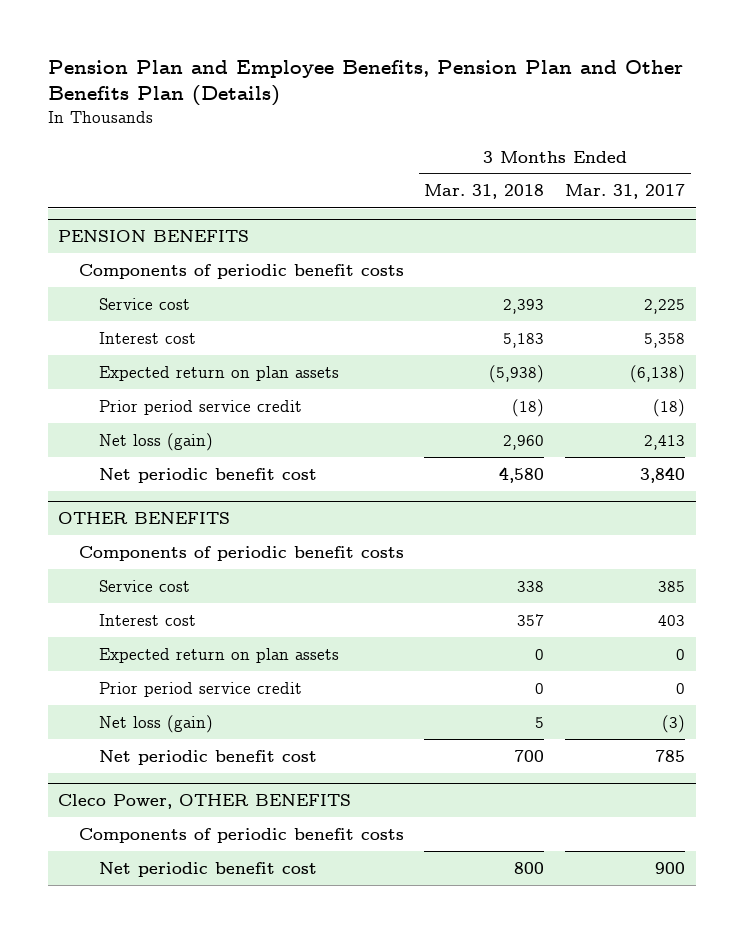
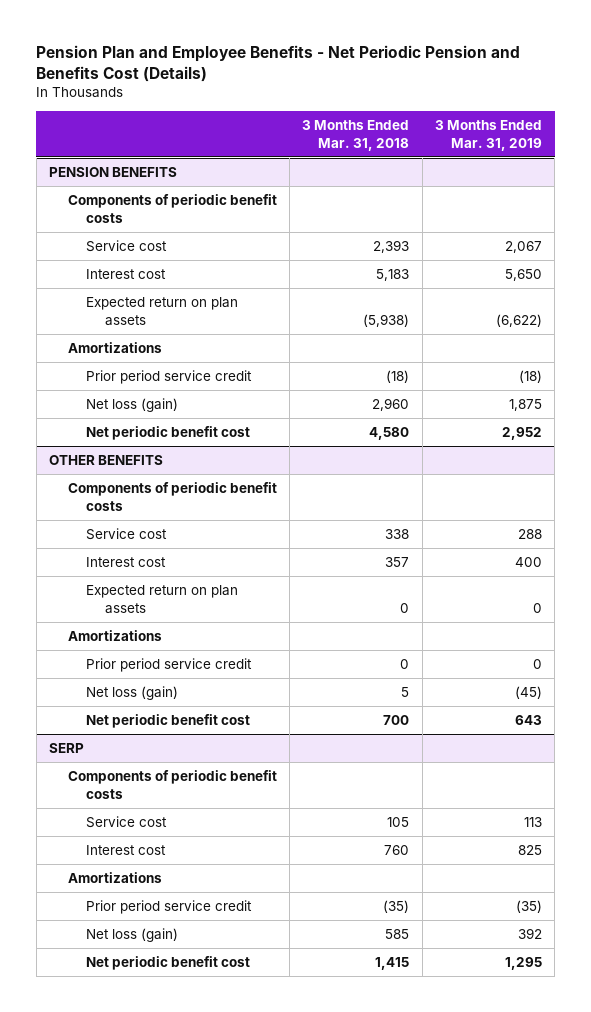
[47,60,683,107] Pension Plan and Employee Benefits, Pension Plan and Other Benefits Plan (Details) -> [36,44,521,82] Pension Plan and Employee Benefits - Net Periodic Pension and Benefits Cost (Details)
[565,184,686,200] Mar. 31, 2017 -> none
none -> [434,120,542,151] 3 Months Ended Mar. 31, 2019
none -> [67,342,162,354] Amortizations
none -> [67,630,162,642] Amortizations
[58,794,352,810] Cleco Power, OTHER BENEFITS -> none
none -> [49,743,85,754] SERP
none -> [86,816,168,829] Service cost
none -> [86,845,167,856] Interest cost
none -> [67,872,162,884] Amortizations
none -> [86,900,253,915] Prior period service credit
none -> [86,928,179,943] Net loss (gain)
[514,861,545,874] 800 -> [375,957,410,971] 1,415

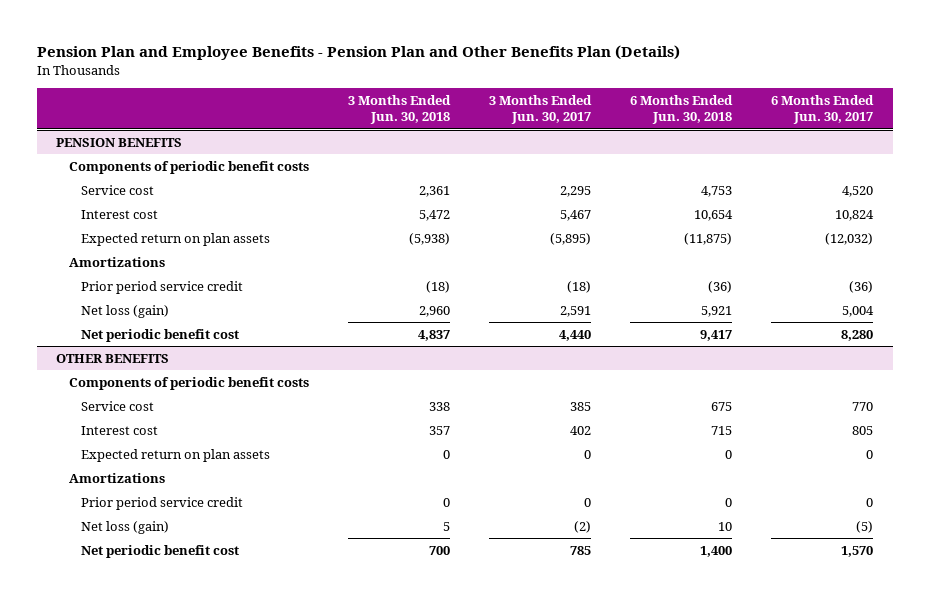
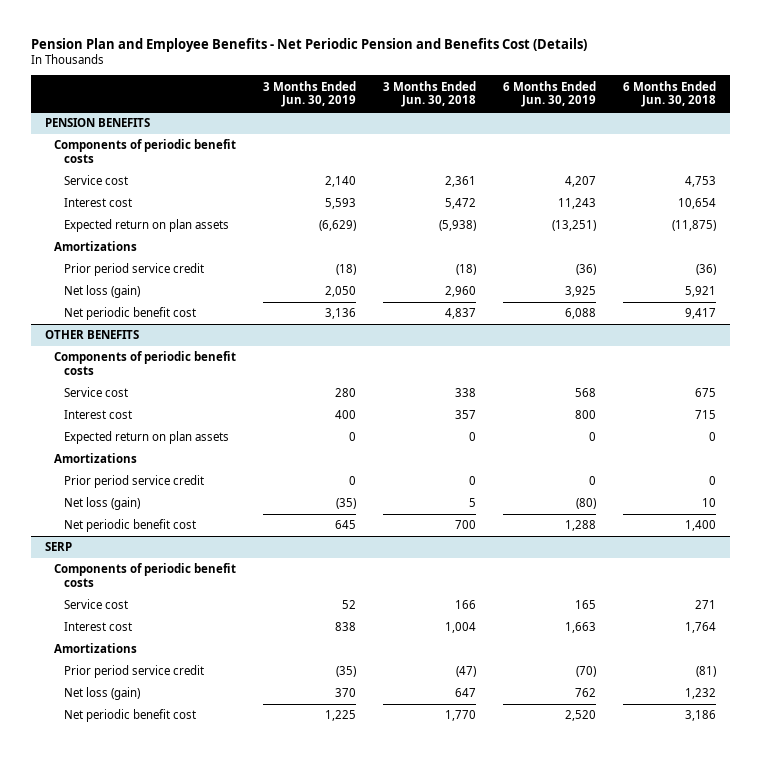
[36,45,680,61] Pension Plan and Employee Benefits - Pension Plan and Other Benefits Plan (Details) -> [31,37,588,52] Pension Plan and Employee Benefits - Net Periodic Pension and Benefits Cost (Details)
[489,94,593,125] 3 Months Ended Jun. 30, 2017 -> none
[771,94,875,125] 6 Months Ended Jun. 30, 2017 -> none
none -> [263,80,357,108] 3 Months Ended Jun. 30, 2019
none -> [503,80,597,108] 6 Months Ended Jun. 30, 2019
none -> [44,542,72,552] SERP
none -> [54,563,237,587] Components of periodic benefit costs
none -> [63,599,128,610] Service cost
none -> [63,622,132,632] Interest cost
none -> [54,643,138,654] Amortizations
none -> [63,665,204,679] Prior period service credit
none -> [63,687,140,701] Net loss (gain)
none -> [63,709,196,723] Net periodic benefit cost

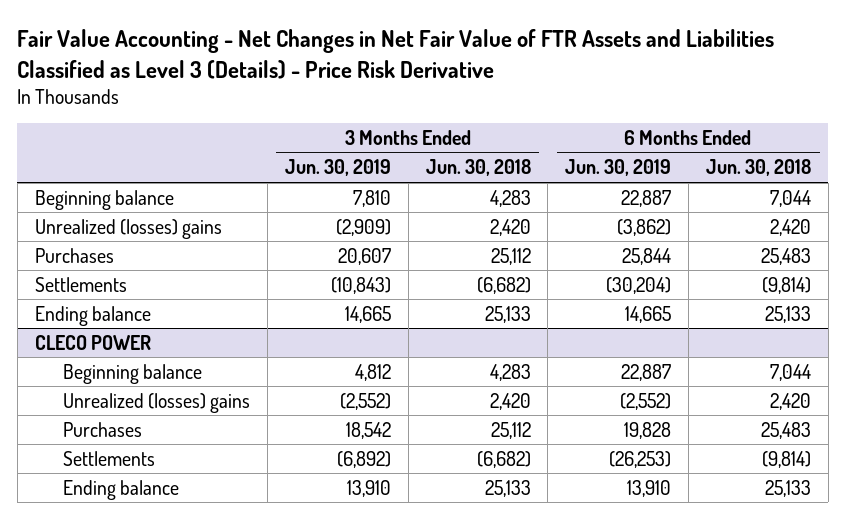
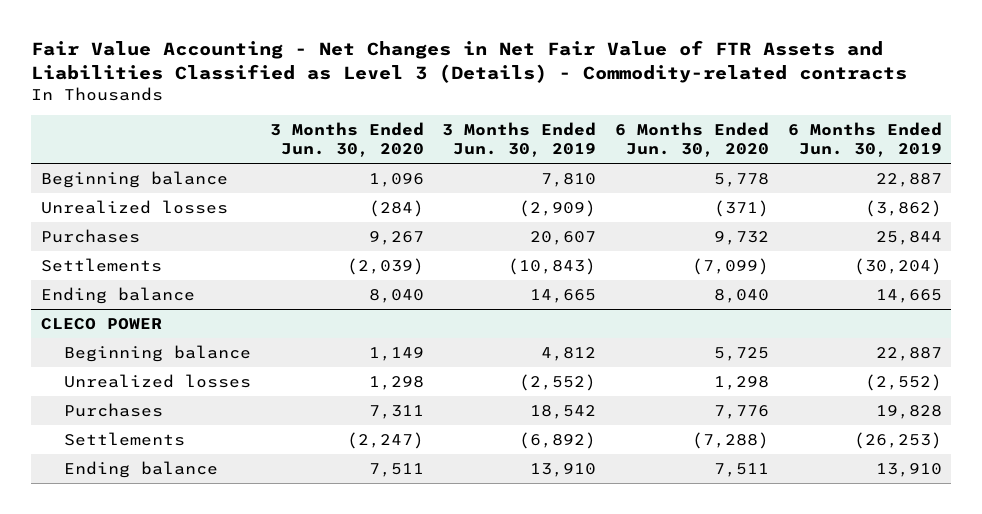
[17,29,775,79] Fair Value Accounting - Net Changes in Net Fair Value of FTR Assets and Liabilities Classified as Level 3 (Details) - Price Risk Derivative -> [31,40,908,84] Fair Value Accounting - Net Changes in Net Fair Value of FTR Assets and Liabilities Classified as Level 3 (Details) - Commodity-related contracts
[425,159,531,177] Jun. 30, 2018 -> none
[705,159,811,177] Jun. 30, 2018 -> none
none -> [269,122,424,158] 3 Months Ended Jun. 30, 2020
none -> [614,122,769,158] 6 Months Ended Jun. 30, 2020
[34,218,222,239] Unrealized (losses) gains -> [40,199,228,214] Unrealized losses
[63,392,251,413] Unrealized (losses) gains -> [64,373,252,388] Unrealized losses

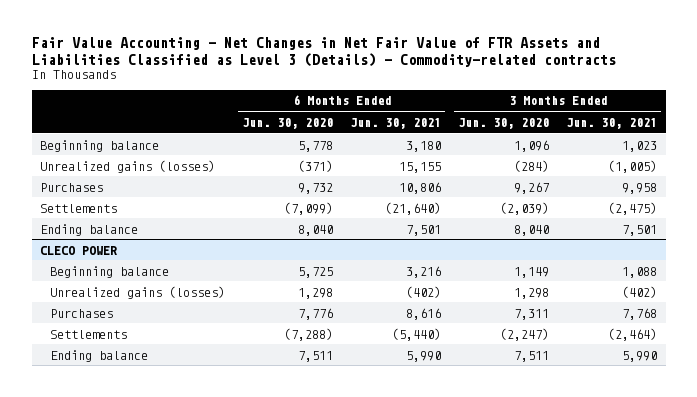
[442,122,597,158] 3 Months Ended Jun. 30, 2019 -> none
[787,122,942,158] 6 Months Ended Jun. 30, 2019 -> none
none -> [350,117,442,129] Jun. 30, 2021
none -> [566,117,658,129] Jun. 30, 2021
[40,199,228,214] Unrealized losses -> [40,159,216,173] Unrealized gains (losses)
[64,373,252,388] Unrealized losses -> [50,285,226,299] Unrealized gains (losses)

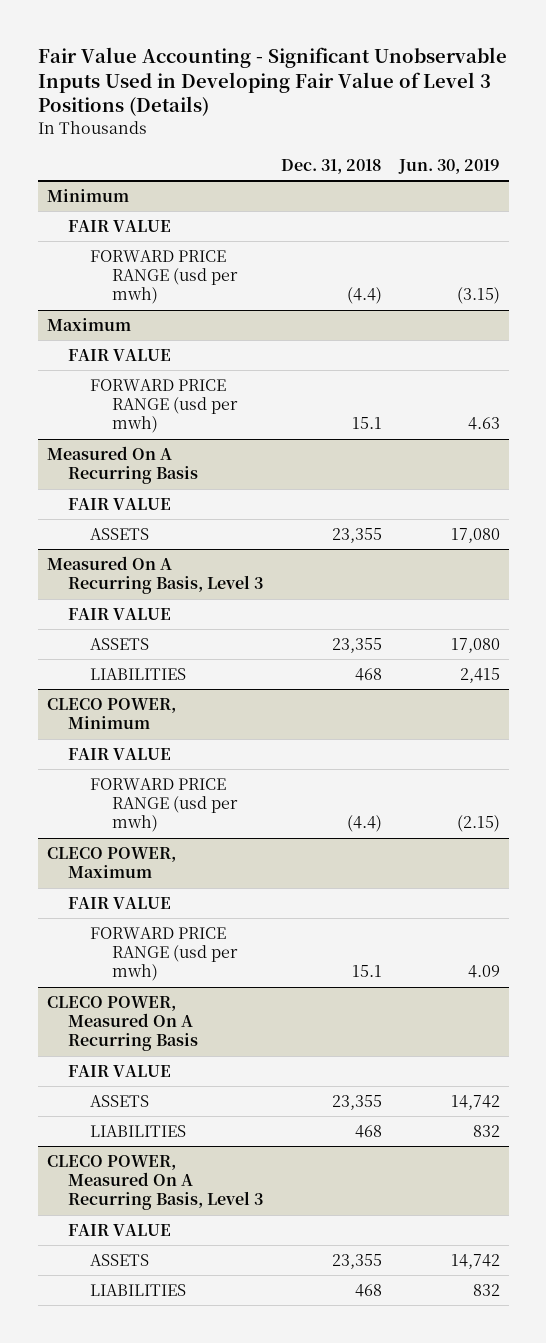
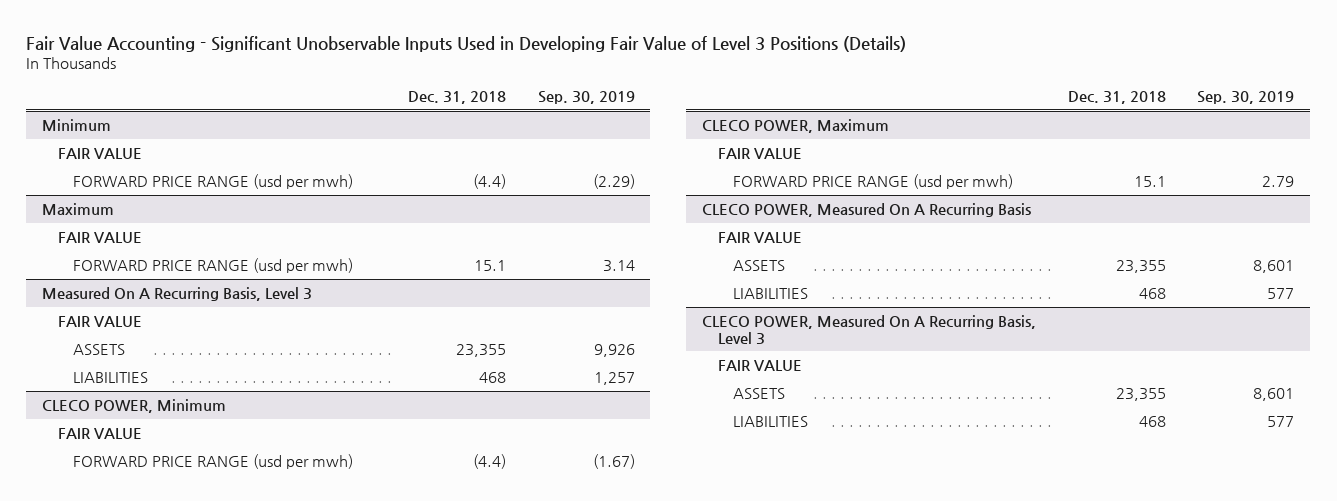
[397,158,500,174] Jun. 30, 2019 -> none
none -> [537,91,635,105] Sep. 30, 2019
[46,445,199,485] Measured On A Recurring Basis -> none
[68,497,172,510] FAIR VALUE -> none
[89,527,149,540] ASSETS -> none

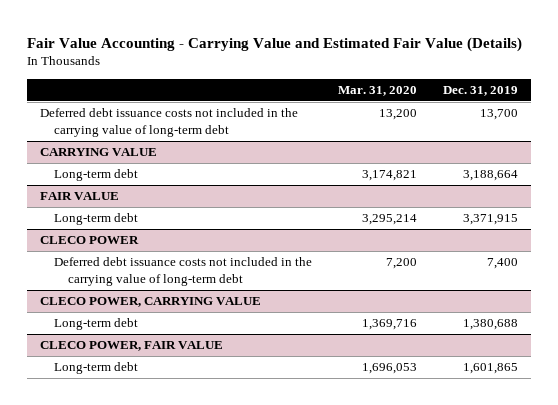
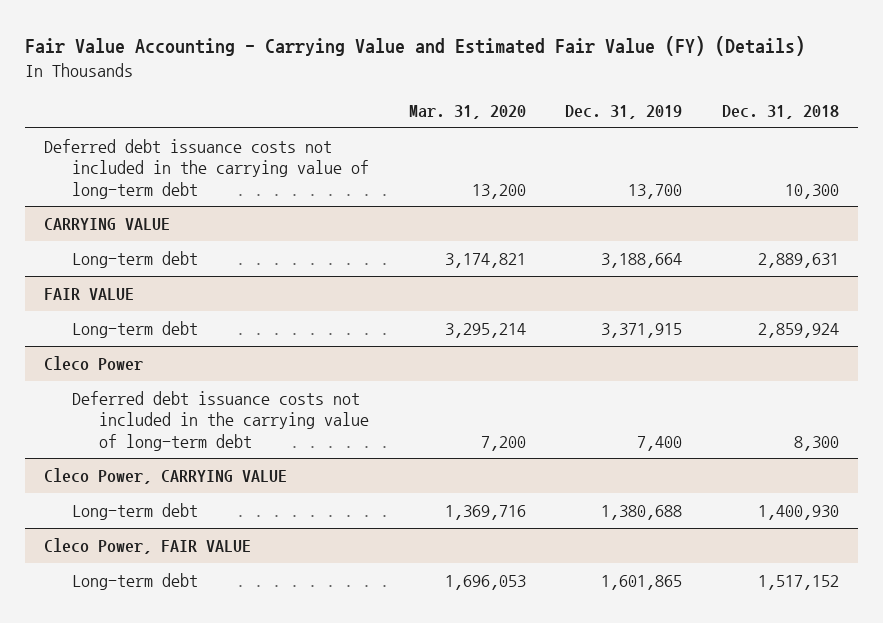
[27,36,523,52] Fair Value Accounting - Carrying Value and Estimated Fair Value (Details) -> [24,35,805,56] Fair Value Accounting - Carrying Value and Estimated Fair Value (FY) (Details)
none -> [721,104,839,119] Dec. 31, 2018
[40,236,140,245] CLECO POWER -> [44,355,144,371] Cleco Power
[40,297,262,308] CLECO POWER, CARRYING VALUE -> [44,467,288,484] Cleco Power, CARRYING VALUE
[40,341,224,352] CLECO POWER, FAIR VALUE -> [44,537,252,554] Cleco Power, FAIR VALUE

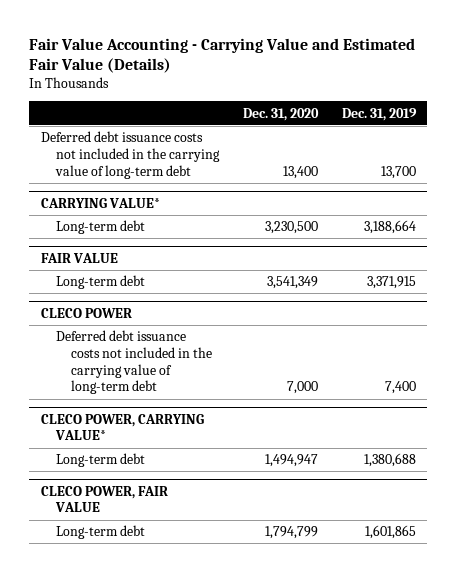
[24,35,805,56] Fair Value Accounting - Carrying Value and Estimated Fair Value (FY) (Details) -> [29,37,416,74] Fair Value Accounting - Carrying Value and Estimated Fair Value (Details)
[408,104,526,119] Mar. 31, 2020 -> none
[721,104,839,119] Dec. 31, 2018 -> none
none -> [242,107,319,121] Dec. 31, 2020
[44,217,171,230] CARRYING VALUE -> [40,197,160,208] CARRYING VALUE*
[44,355,144,371] Cleco Power -> [40,307,132,318] CLECO POWER
[44,467,288,484] Cleco Power, CARRYING VALUE -> [40,413,204,441] CLECO POWER, CARRYING VALUE*
[44,537,252,554] Cleco Power, FAIR VALUE -> [40,485,168,513] CLECO POWER, FAIR VALUE

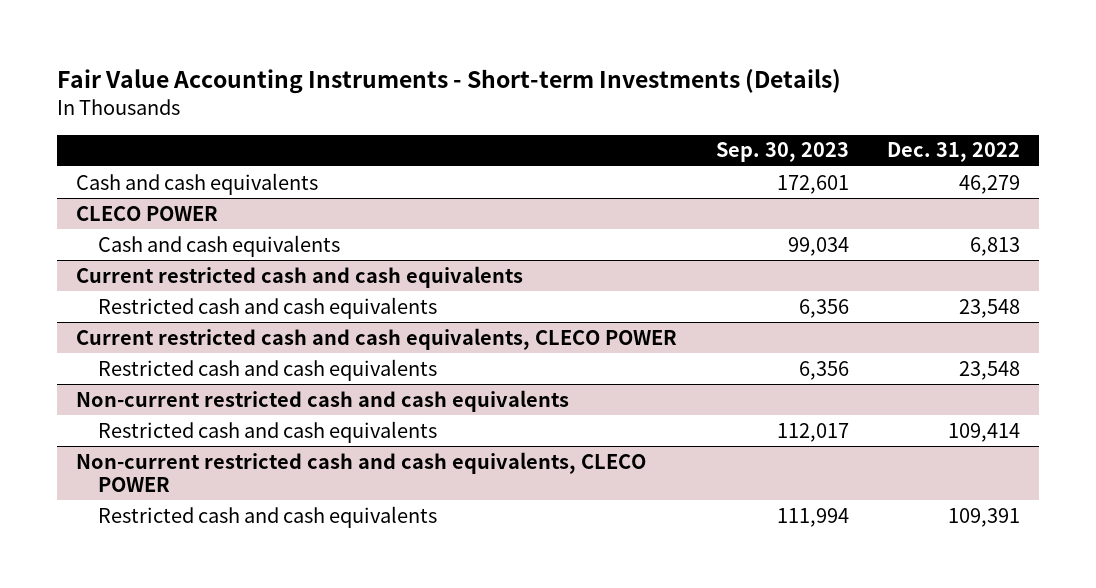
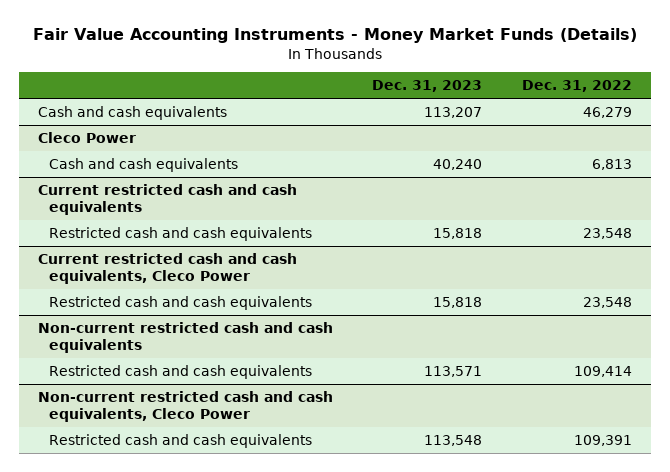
[56,68,841,94] Fair Value Accounting Instruments - Short-term Investments (Details) -> [32,28,637,44] Fair Value Accounting Instruments - Money Market Funds (Details)
[715,142,849,163] Sep. 30, 2023 -> none
none -> [372,80,483,93] Dec. 31, 2023
[76,205,219,221] CLECO POWER -> [38,131,137,143] Cleco Power
[76,327,678,350] Current restricted cash and cash equivalents, CLECO POWER -> [38,252,298,285] Current restricted cash and cash equivalents, Cleco Power
[76,451,647,492] Non-current restricted cash and cash equivalents, CLECO POWER -> [38,390,334,423] Non-current restricted cash and cash equivalents, Cleco Power

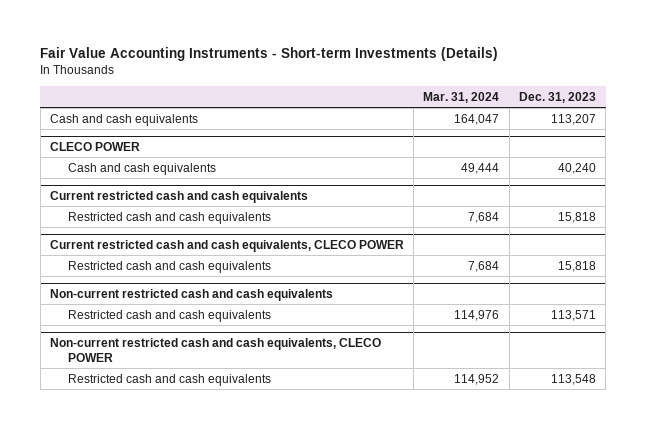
[32,28,637,44] Fair Value Accounting Instruments - Money Market Funds (Details) -> [40,47,499,62] Fair Value Accounting Instruments - Short-term Investments (Details)
[521,80,632,93] Dec. 31, 2022 -> none
none -> [423,91,500,103] Mar. 31, 2024
[38,131,137,143] Cleco Power -> [49,141,140,151] CLECO POWER
[38,252,298,285] Current restricted cash and cash equivalents, Cleco Power -> [49,239,404,252] Current restricted cash and cash equivalents, CLECO POWER
[38,390,334,423] Non-current restricted cash and cash equivalents, Cleco Power -> [49,337,381,362] Non-current restricted cash and cash equivalents, CLECO POWER

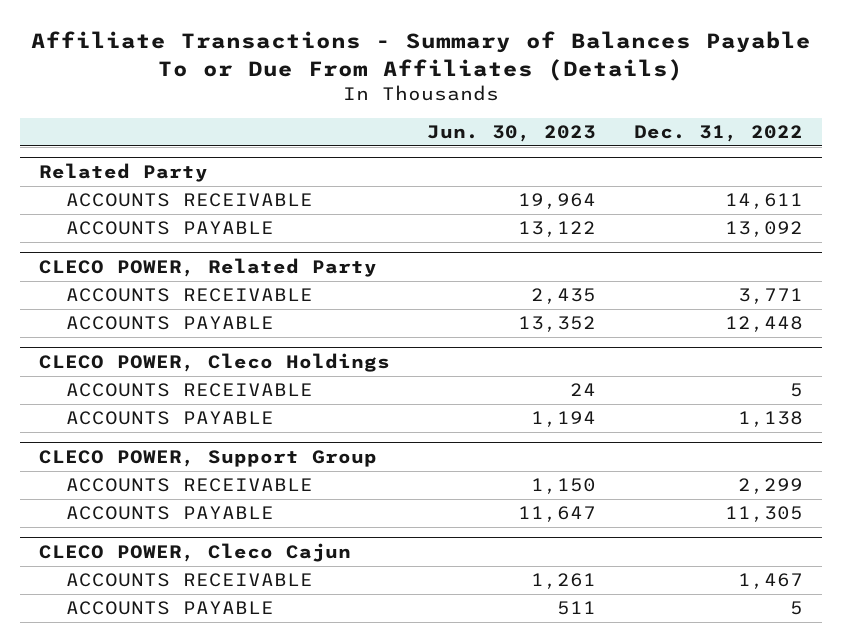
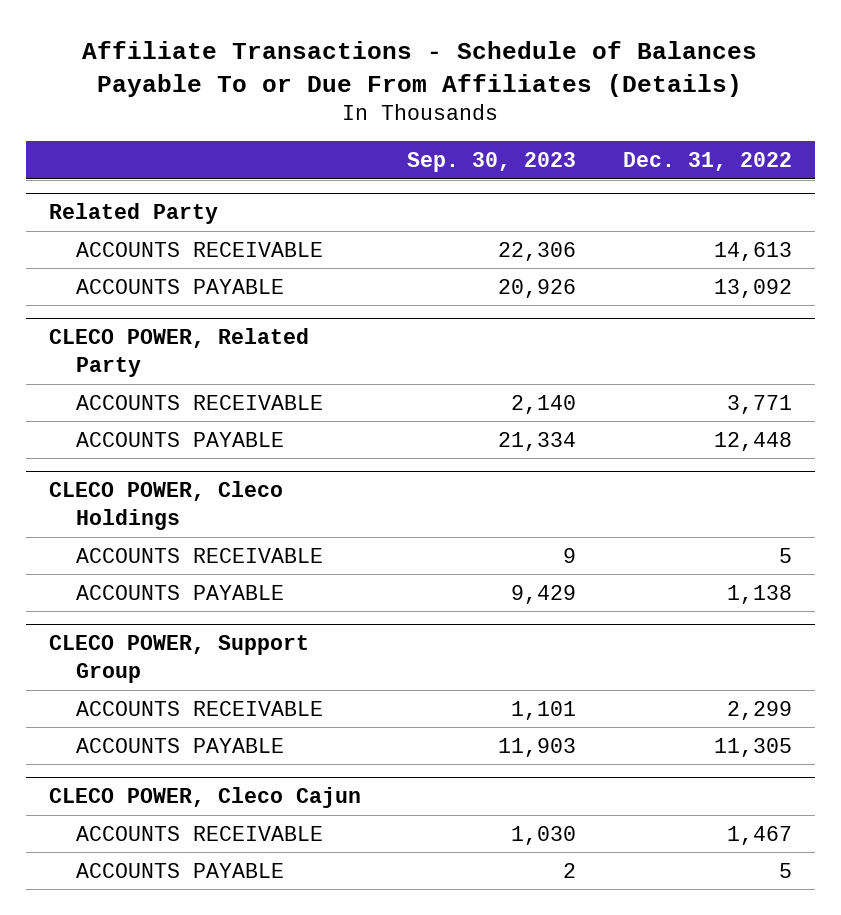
[30,30,811,81] Affiliate Transactions - Summary of Balances Payable To or Due From Affiliates (Details) -> [82,40,758,97] Affiliate Transactions - Schedule of Balances Payable To or Due From Affiliates (Details)
[427,125,597,143] Jun. 30, 2023 -> none
none -> [407,152,577,173] Sep. 30, 2023
[725,193,804,210] 14,611 -> [713,241,792,261] 14,613

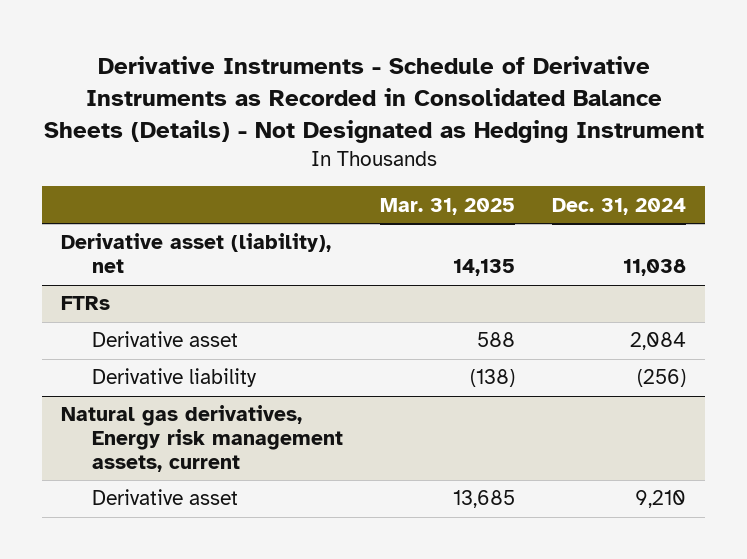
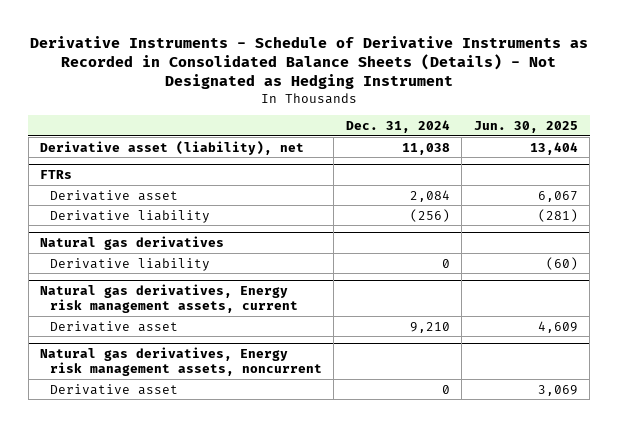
[379,197,515,215] Mar. 31, 2025 -> none
none -> [473,120,578,133] Jun. 30, 2025
none -> [40,236,225,251] Natural gas derivatives
none -> [49,257,210,271] Derivative liability
none -> [40,347,322,377] Natural gas derivatives, Energy risk management assets, noncurrent
none -> [49,383,178,395] Derivative asset

